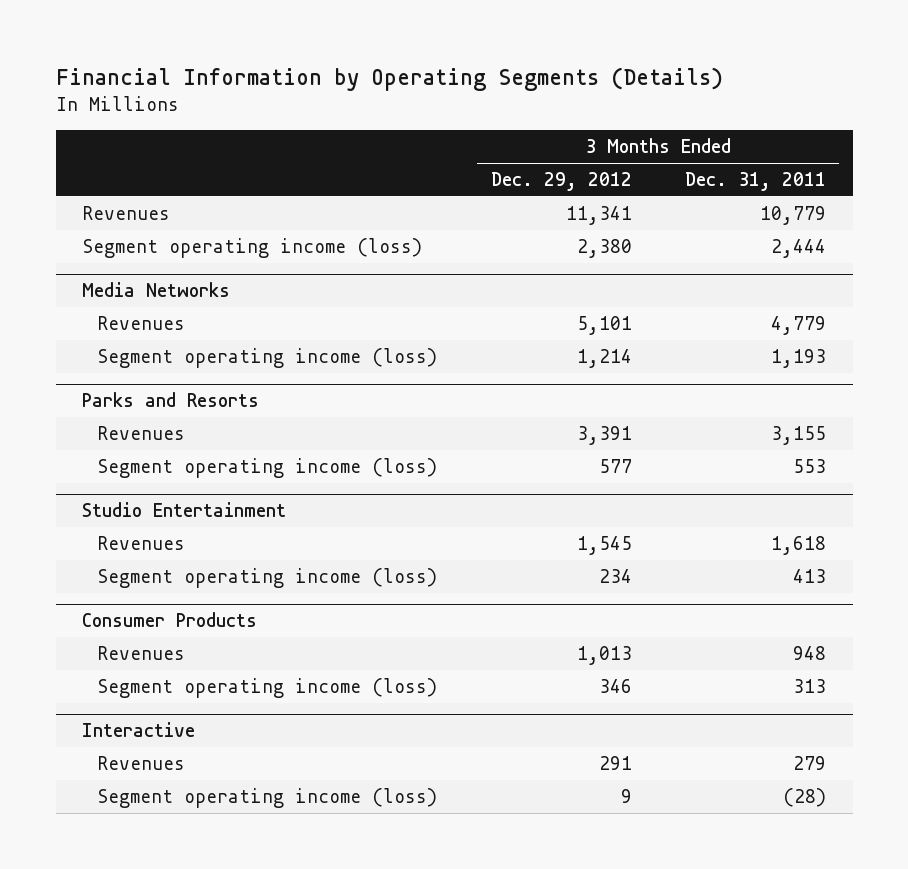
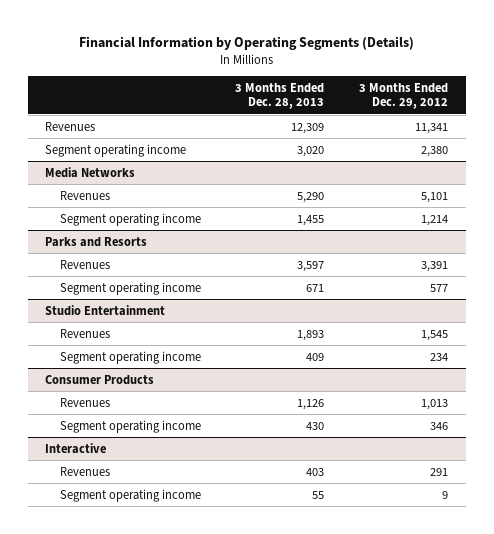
[684,171,826,191] Dec. 31, 2011 -> none
none -> [235,82,325,110] 3 Months Ended Dec. 28, 2013
[82,237,423,258] Segment operating income (loss) -> [45,143,187,157] Segment operating income
[97,347,438,368] Segment operating income (loss) -> [59,212,201,226] Segment operating income
[97,457,438,478] Segment operating income (loss) -> [59,281,201,295] Segment operating income
[97,567,438,588] Segment operating income (loss) -> [59,350,201,364] Segment operating income
[97,677,438,698] Segment operating income (loss) -> [59,419,201,433] Segment operating income
[97,787,438,808] Segment operating income (loss) -> [59,488,201,502] Segment operating income

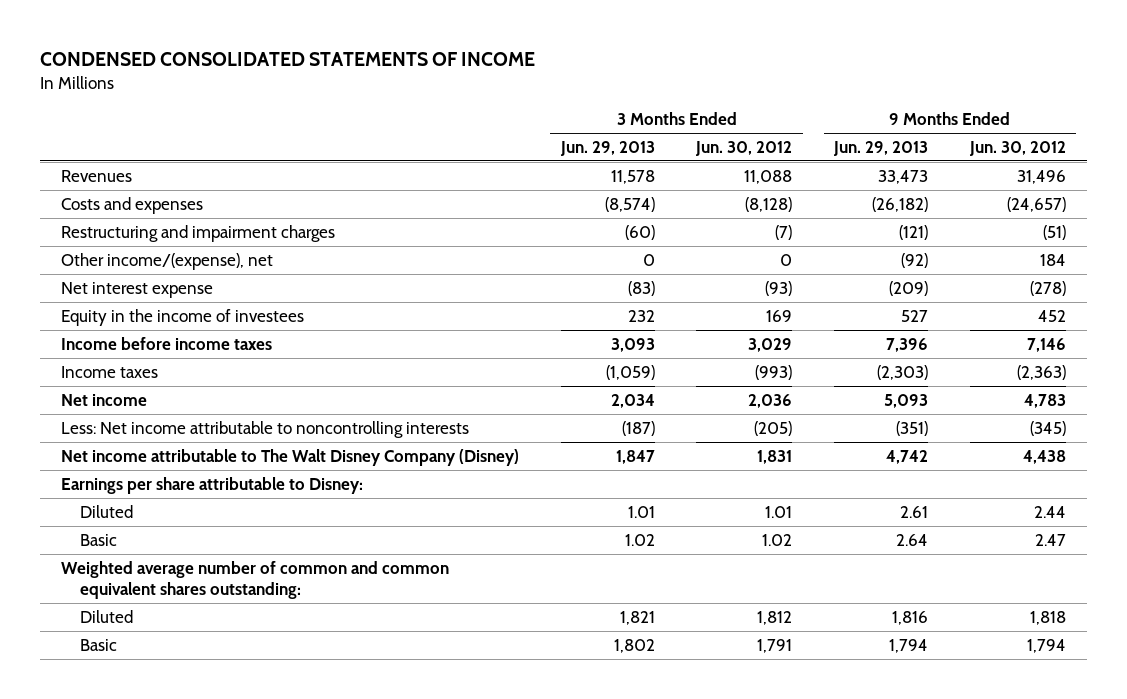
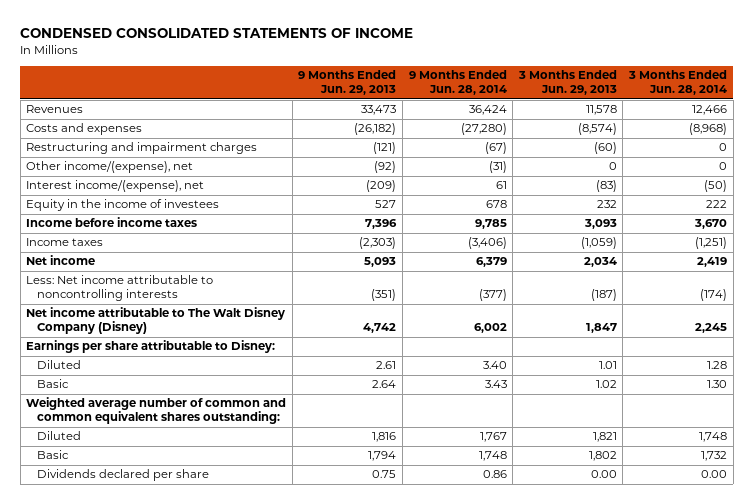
[695,140,793,156] Jun. 30, 2012 -> none
[969,140,1067,156] Jun. 30, 2012 -> none
none -> [408,70,507,96] 9 Months Ended Jun. 28, 2014
none -> [627,70,727,96] 3 Months Ended Jun. 28, 2014
[60,281,213,298] Net interest expense -> [26,180,205,193] Interest income/(expense), net
none -> [37,469,210,482] Dividends declared per share

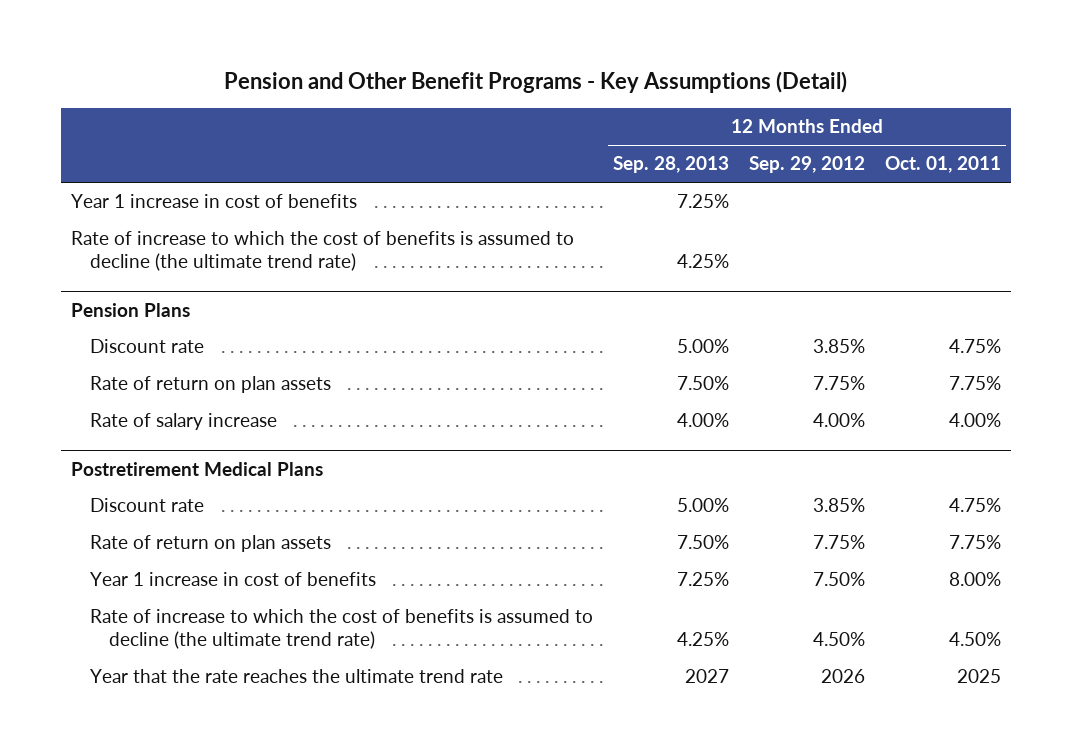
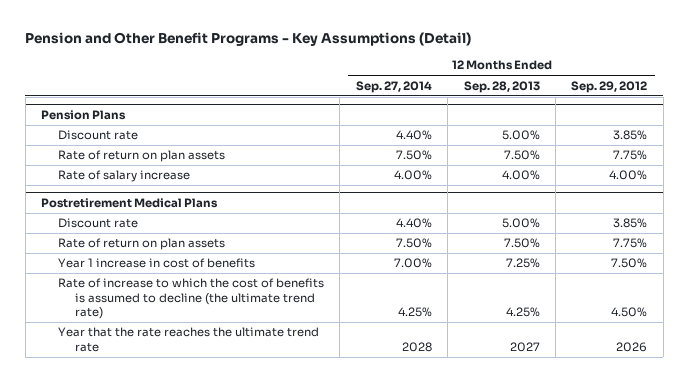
[884,156,1001,174] Oct. 01, 2011 -> none
none -> [355,80,432,93] Sep. 27, 2014
[70,194,357,209] Year 1 increase in cost of benefits -> none
[70,231,574,271] Rate of increase to which the cost of benefits is assumed to decline (the ultimate trend rate) -> none

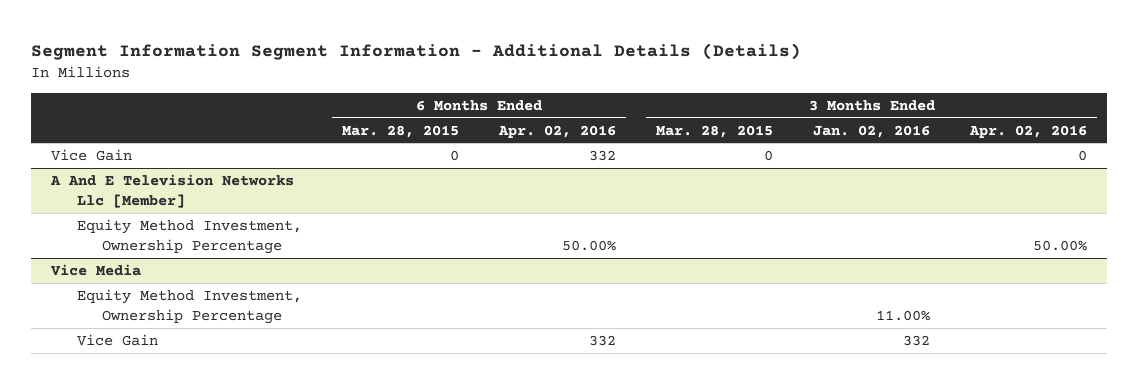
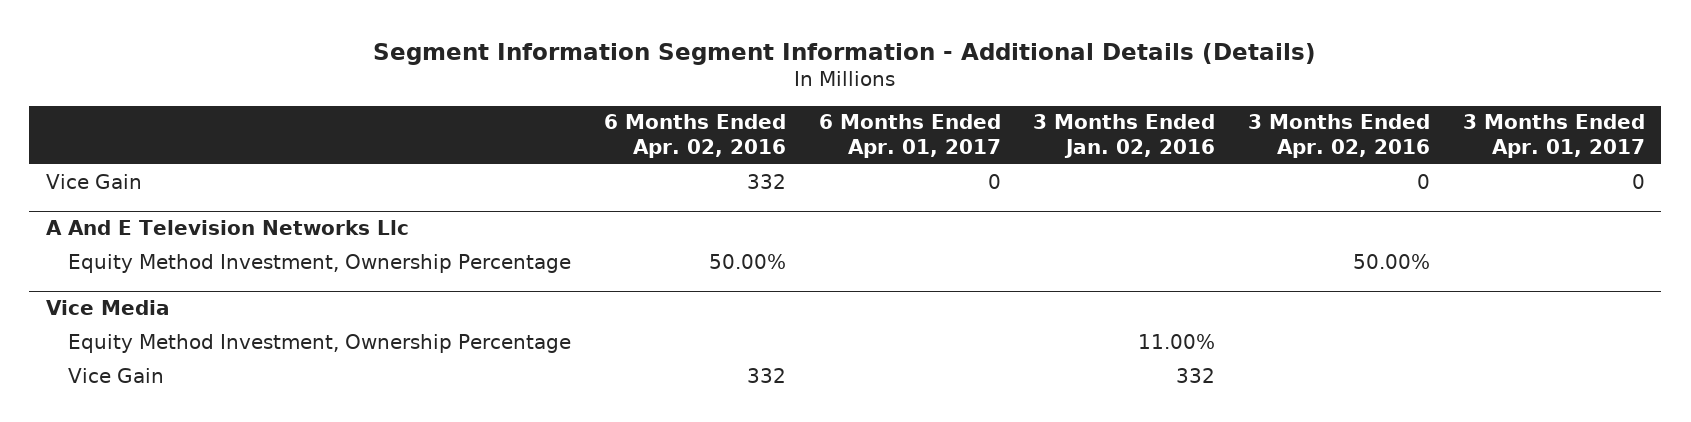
[341,124,459,138] Mar. 28, 2015 -> none
[656,124,774,138] Mar. 28, 2015 -> none
none -> [818,114,1001,158] 6 Months Ended Apr. 01, 2017
none -> [1462,114,1645,158] 3 Months Ended Apr. 01, 2017
[50,173,295,209] A And E Television Networks Llc [Member] -> [45,220,409,236] A And E Television Networks Llc

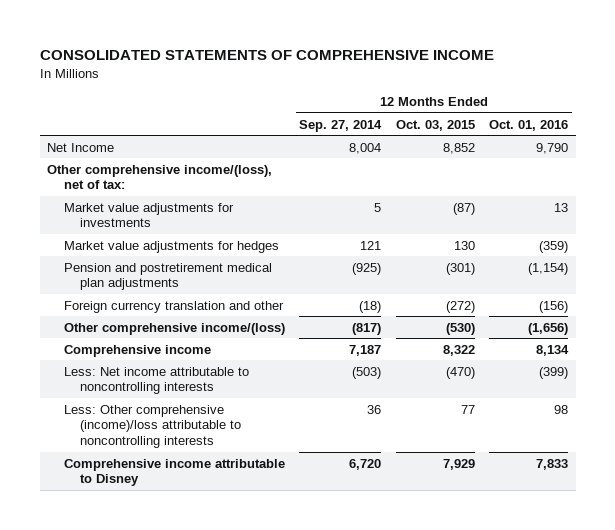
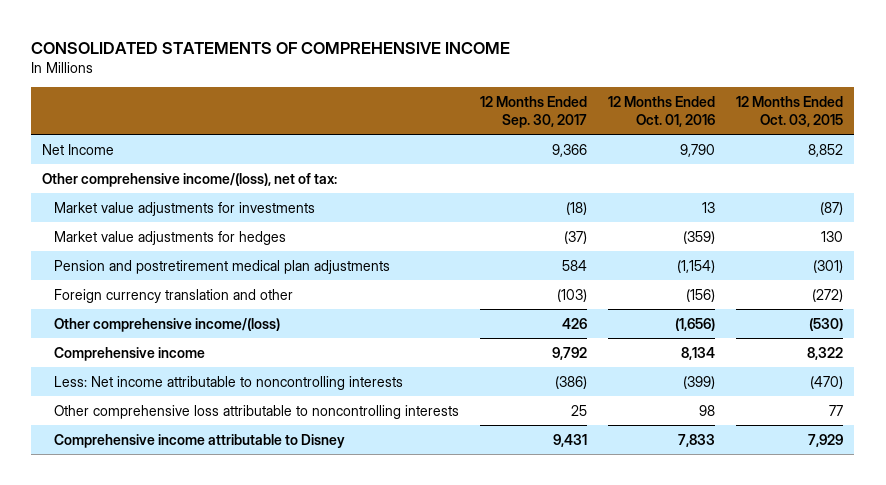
[299,119,383,132] Sep. 27, 2014 -> none
none -> [480,95,588,128] 12 Months Ended Sep. 30, 2017
[63,404,242,449] Less: Other comprehensive (income)/loss attributable to noncontrolling interests -> [54,404,460,419] Other comprehensive loss attributable to noncontrolling interests

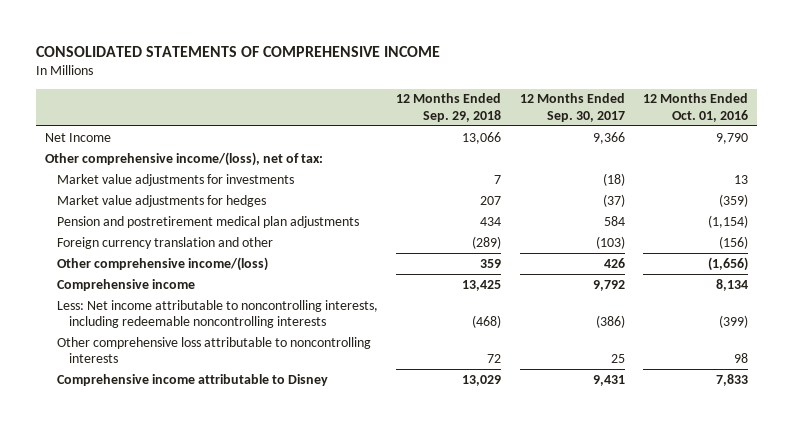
[736,95,844,127] 12 Months Ended Oct. 03, 2015 -> none
none -> [396,93,502,122] 12 Months Ended Sep. 29, 2018
[54,375,404,390] Less: Net income attributable to noncontrolling interests -> [56,299,378,329] Less: Net income attributable to noncontrolling interests, including redeemable noncontrolling interests

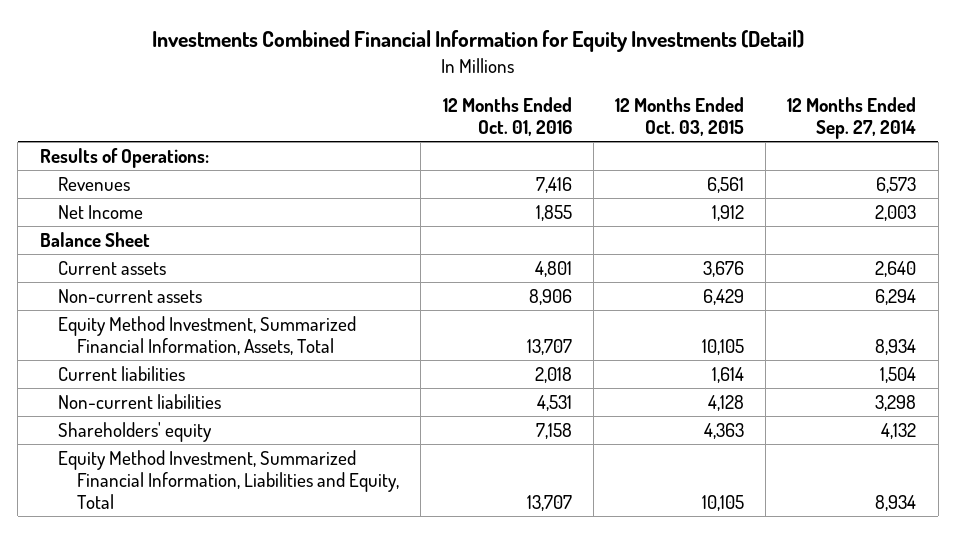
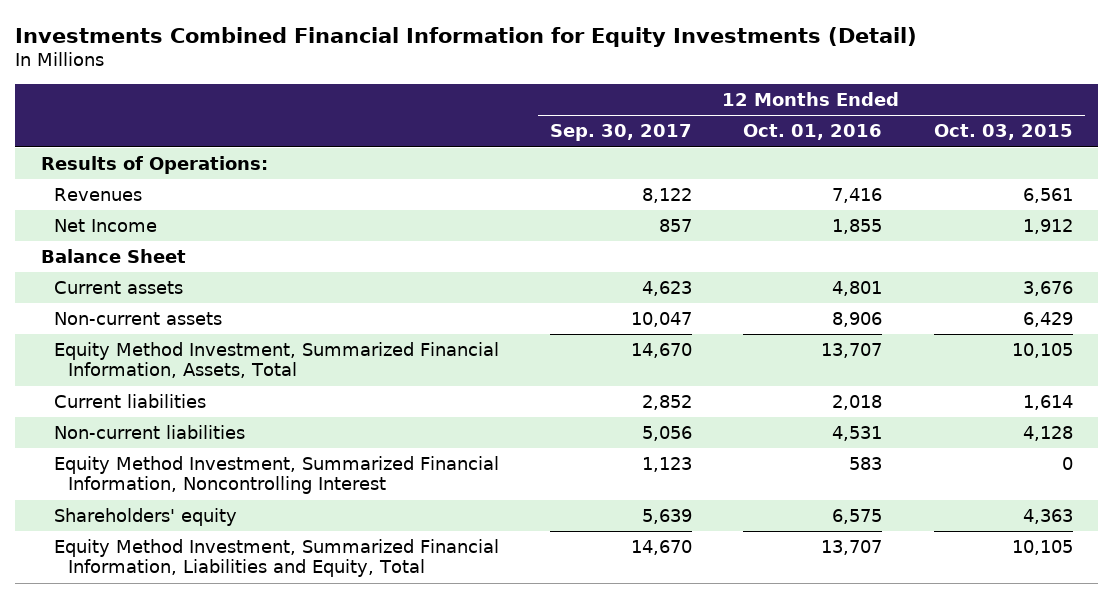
[787,97,917,140] 12 Months Ended Sep. 27, 2014 -> none
none -> [550,124,693,142] Sep. 30, 2017
none -> [54,456,500,495] Equity Method Investment, Summarized Financial Information, Noncontrolling Interest
[535,422,572,439] 7,158 -> [832,509,883,525] 6,575

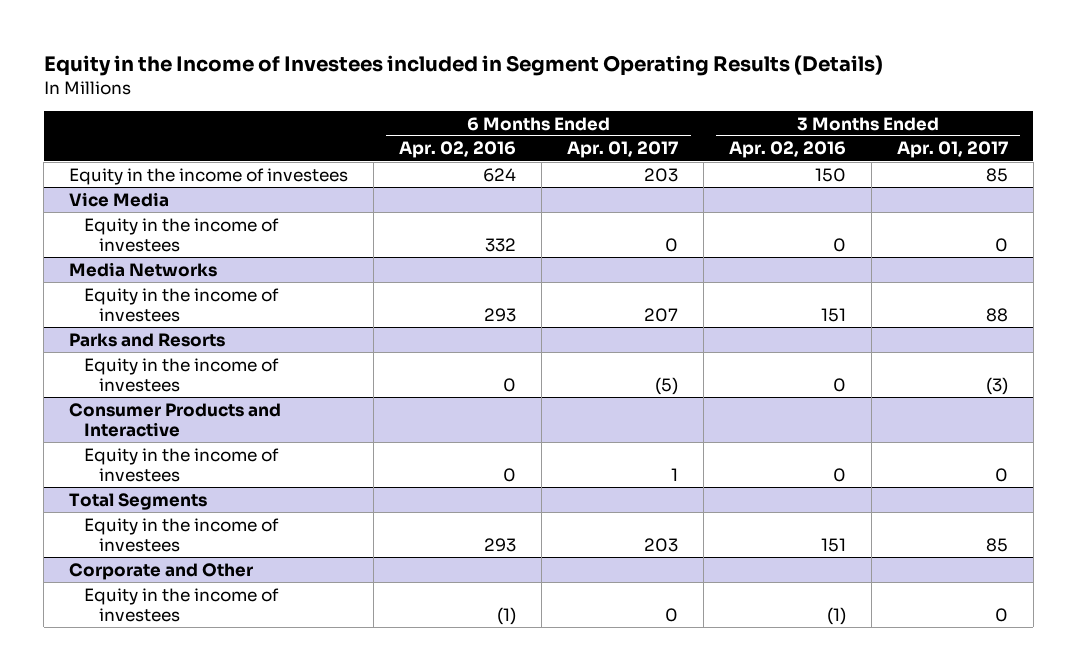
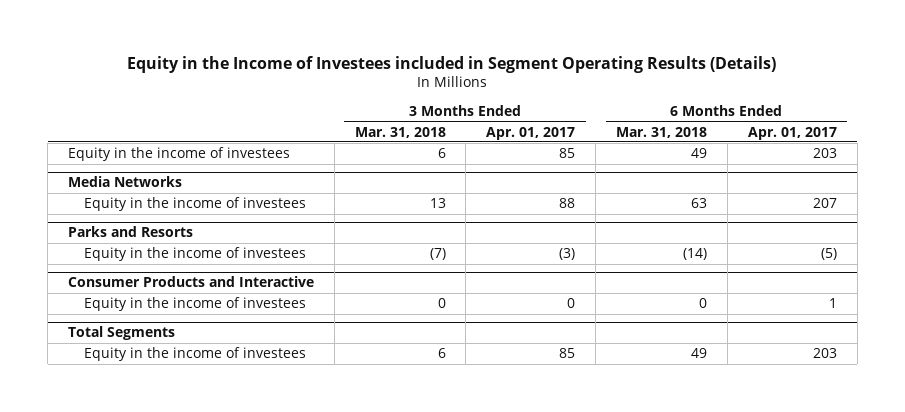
[399,141,517,159] Apr. 02, 2016 -> none
[728,141,846,159] Apr. 02, 2016 -> none
none -> [354,126,446,138] Mar. 31, 2018
none -> [616,126,708,138] Mar. 31, 2018
[69,191,170,207] Vice Media -> none
[84,217,280,252] Equity in the income of investees -> none
[69,562,254,580] Corporate and Other -> none
[84,587,280,622] Equity in the income of investees -> none

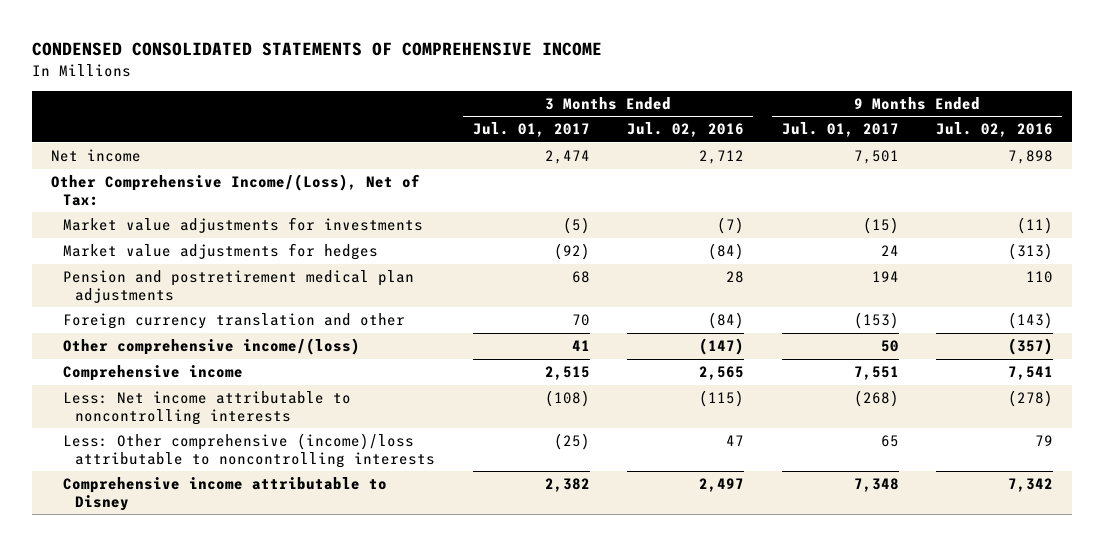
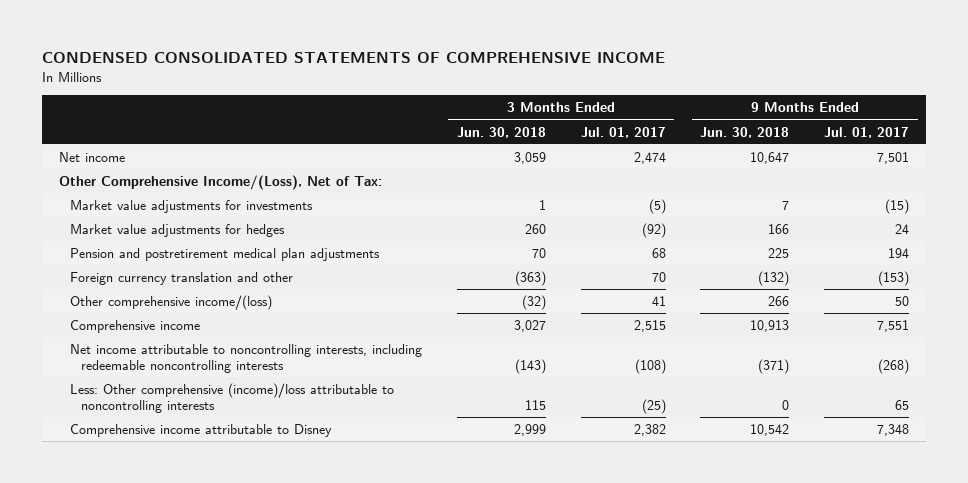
[627,122,745,138] Jul. 02, 2016 -> none
[935,122,1053,138] Jul. 02, 2016 -> none
none -> [456,126,546,138] Jun. 30, 2018
none -> [700,126,790,138] Jun. 30, 2018
[62,391,351,425] Less: Net income attributable to noncontrolling interests -> [70,343,423,374] Net income attributable to noncontrolling interests, including redeemable noncontrolling interests

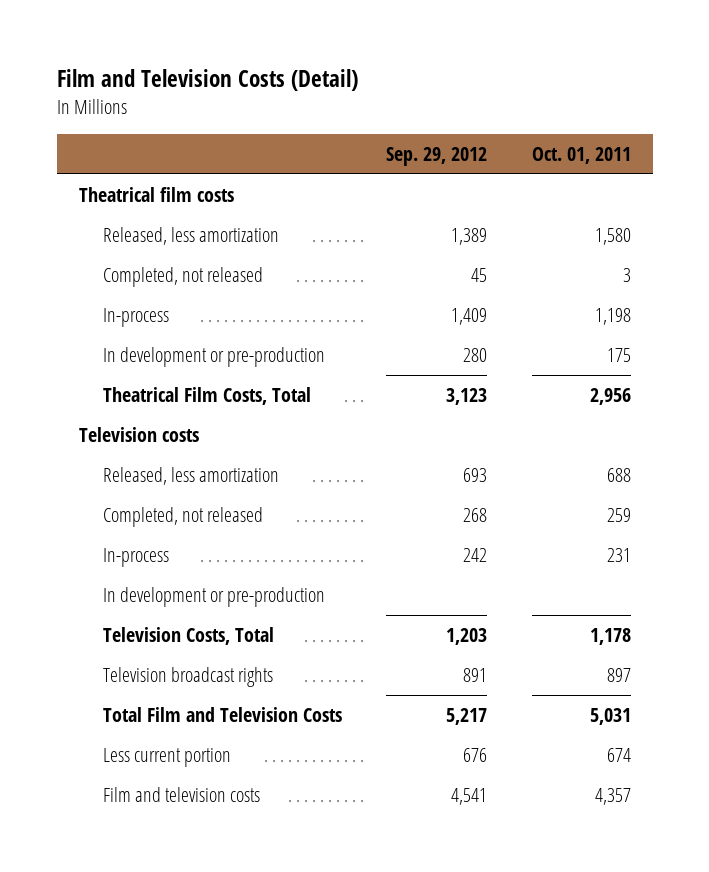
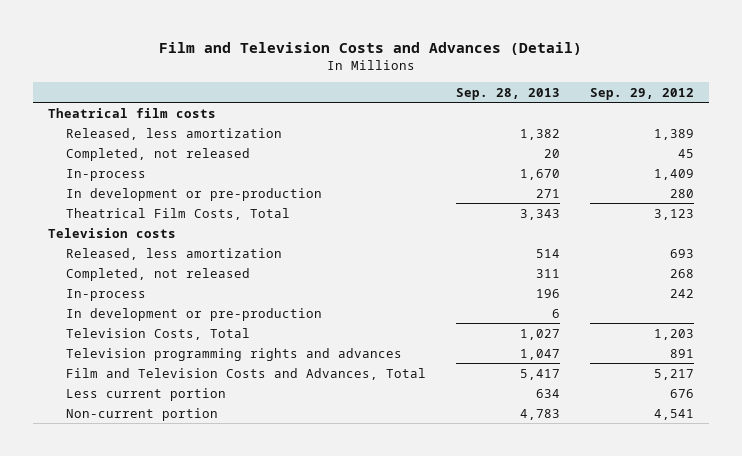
[56,69,358,92] Film and Television Costs (Detail) -> [159,41,583,55] Film and Television Costs and Advances (Detail)
[531,146,631,164] Oct. 01, 2011 -> none
none -> [455,87,560,100] Sep. 28, 2013
[103,667,274,688] Television broadcast rights -> [65,347,402,361] Television programming rights and advances
[103,707,343,723] Total Film and Television Costs -> [65,367,426,380] Film and Television Costs and Advances, Total
[103,787,261,803] Film and television costs -> [65,407,218,421] Non-current portion

